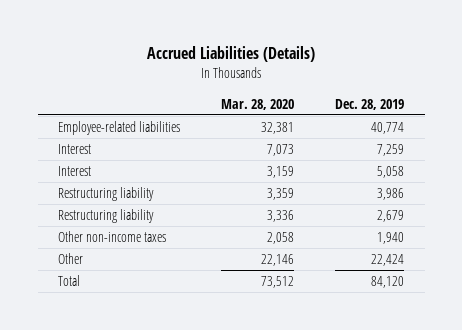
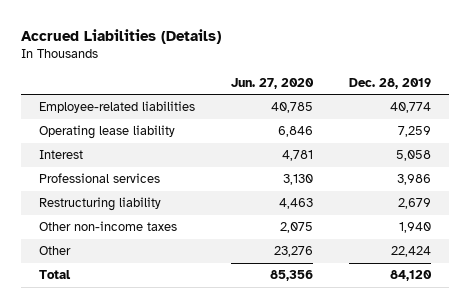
[221,98,295,110] Mar. 28, 2020 -> none
none -> [231,77,315,89] Jun. 27, 2020
[58,144,92,155] Interest -> [39,125,176,140] Operating lease liability
[58,187,155,202] Restructuring liability -> [39,173,161,184] Professional services

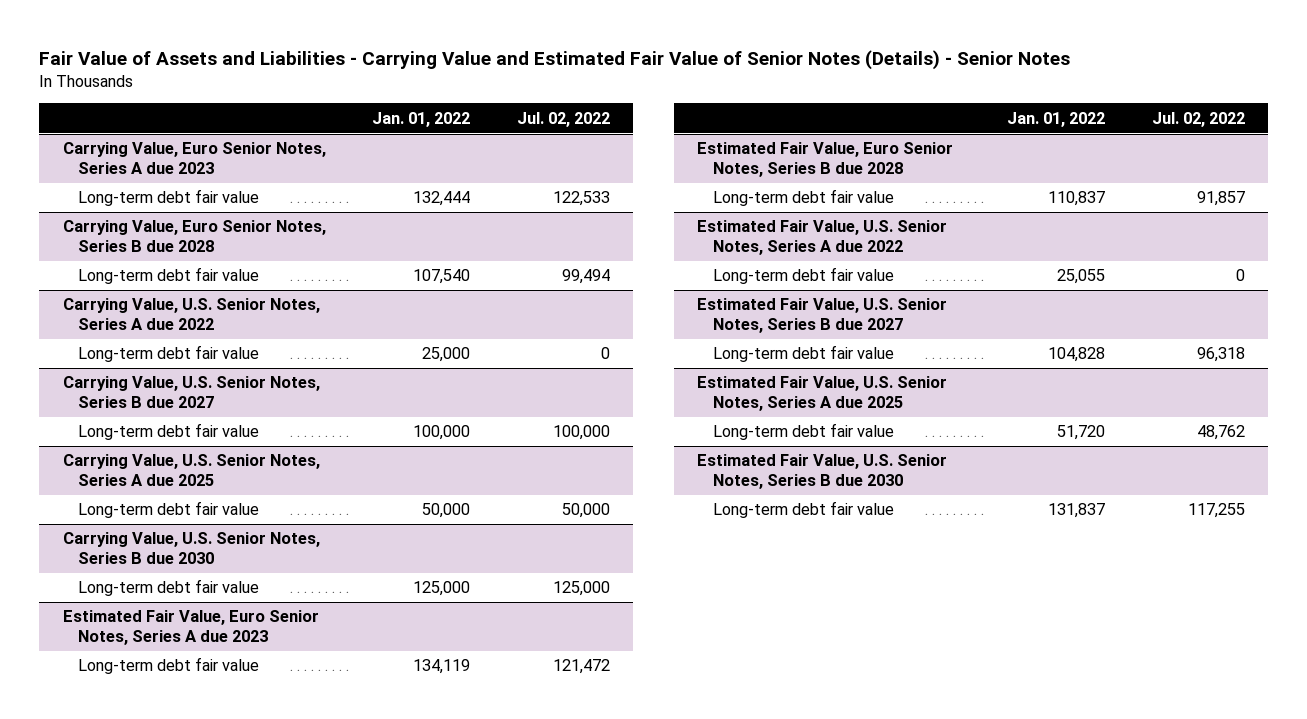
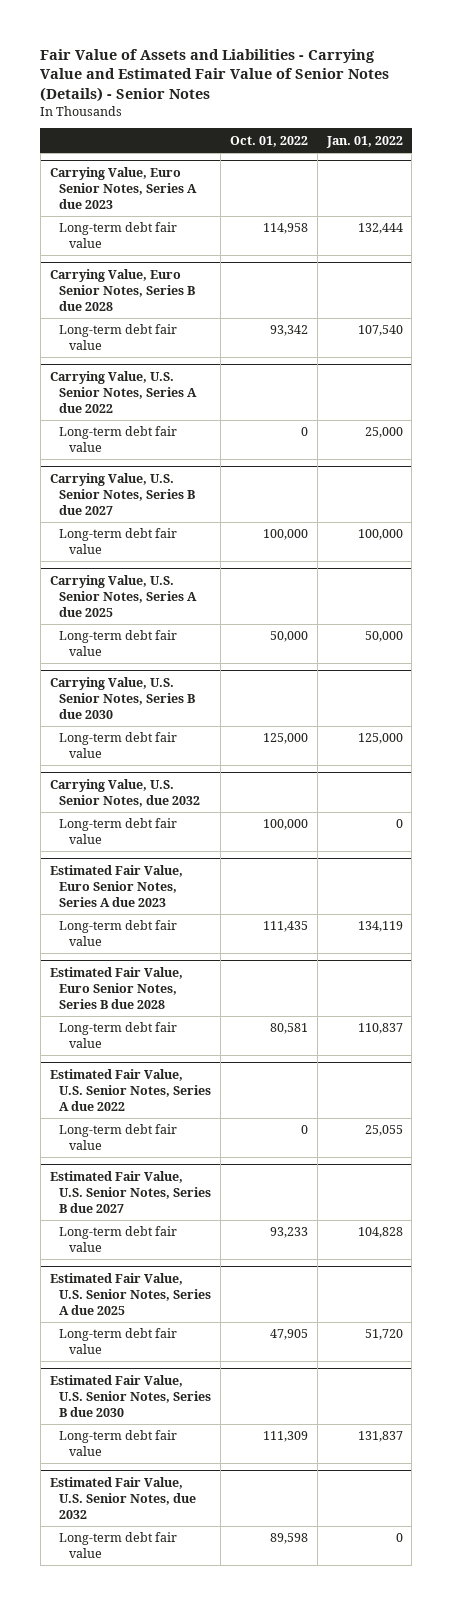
[516,111,610,127] Jul. 02, 2022 -> none
none -> [230,135,309,147] Oct. 01, 2022
none -> [49,779,201,807] Carrying Value, U.S. Senior Notes, due 2032
none -> [59,818,178,845] Long-term debt fair value
none -> [49,1477,197,1519] Estimated Fair Value, U.S. Senior Notes, due 2032
none -> [59,1532,178,1559] Long-term debt fair value

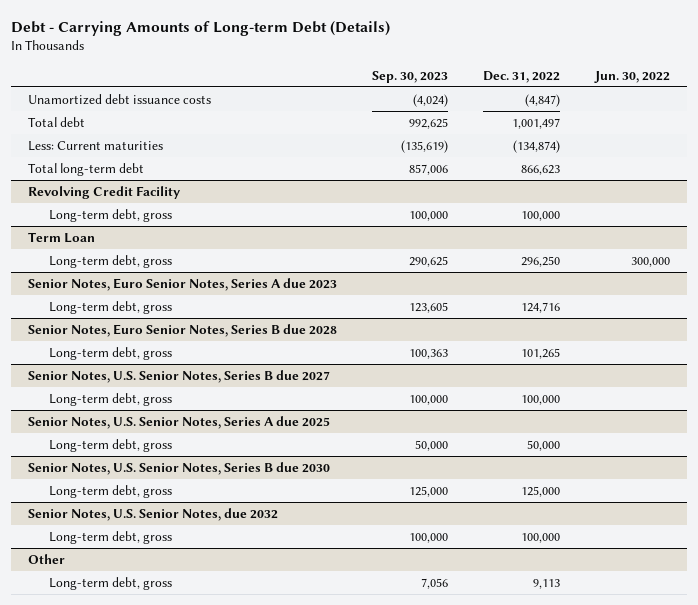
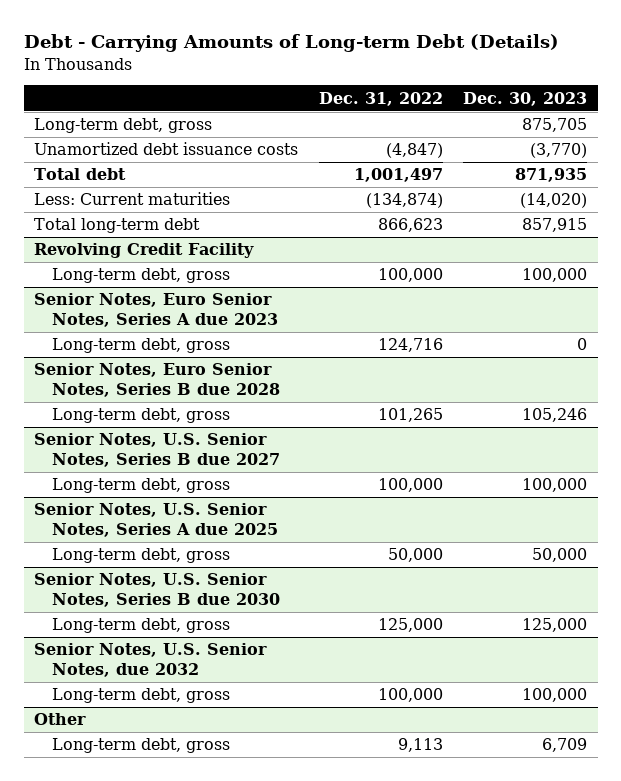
[372,70,449,83] Sep. 30, 2023 -> none
[594,70,671,83] Jun. 30, 2022 -> none
none -> [463,91,588,106] Dec. 30, 2023
none -> [33,118,212,134] Long-term debt, gross
[28,231,96,243] Term Loan -> none
[48,254,172,268] Long-term debt, gross -> none

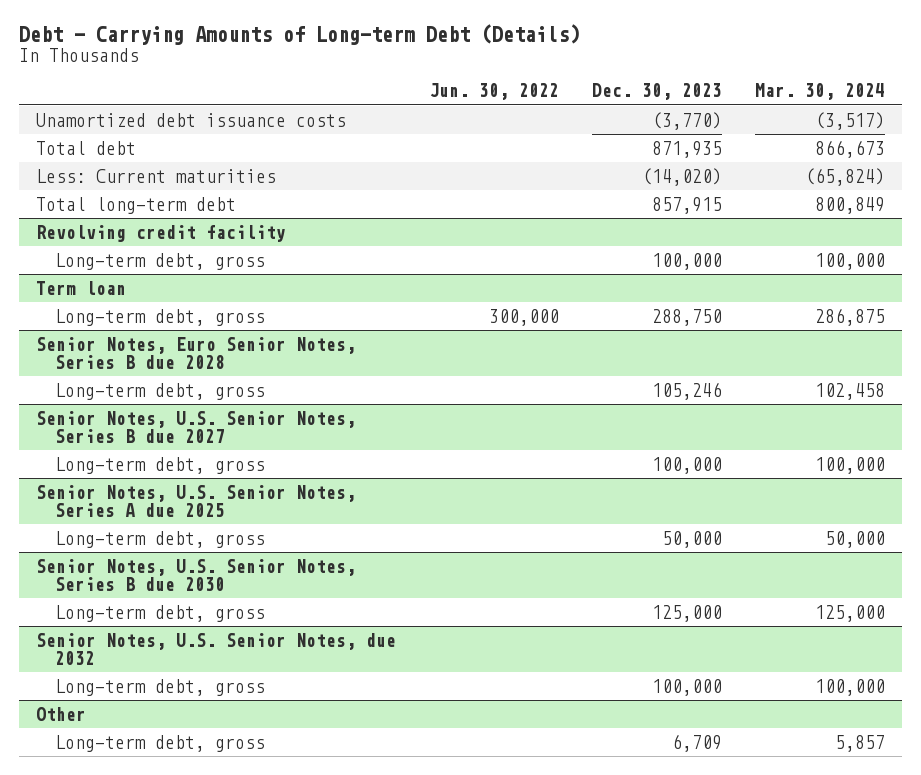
[318,91,443,106] Dec. 31, 2022 -> none
none -> [428,83,559,101] Jun. 30, 2022
none -> [754,83,885,101] Mar. 30, 2024
[33,118,212,134] Long-term debt, gross -> none
[33,243,254,259] Revolving Credit Facility -> [35,224,286,242] Revolving credit facility
[33,293,279,328] Senior Notes, Euro Senior Notes, Series A due 2023 -> none
none -> [35,280,126,295] Term loan
[577,338,588,351] 0 -> [651,308,722,326] 288,750

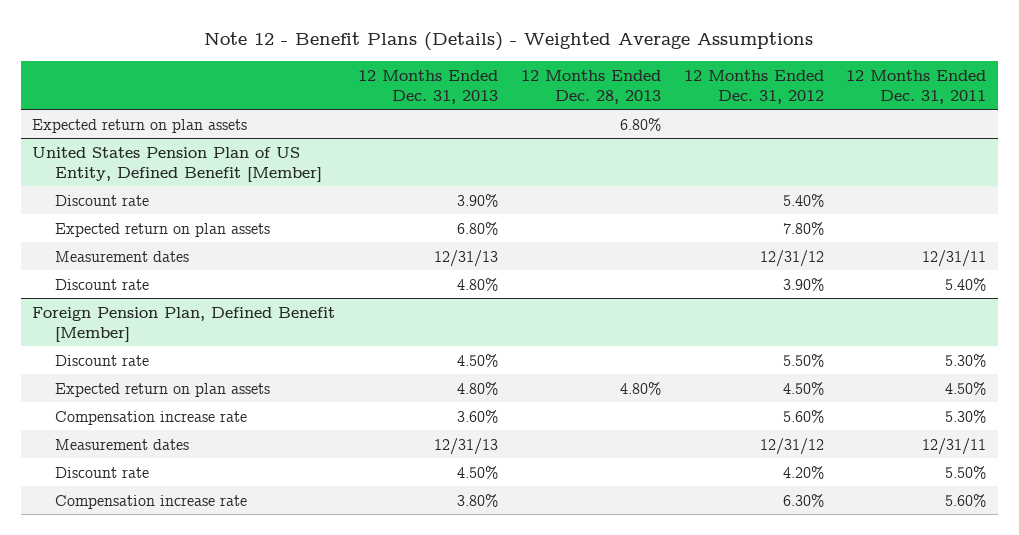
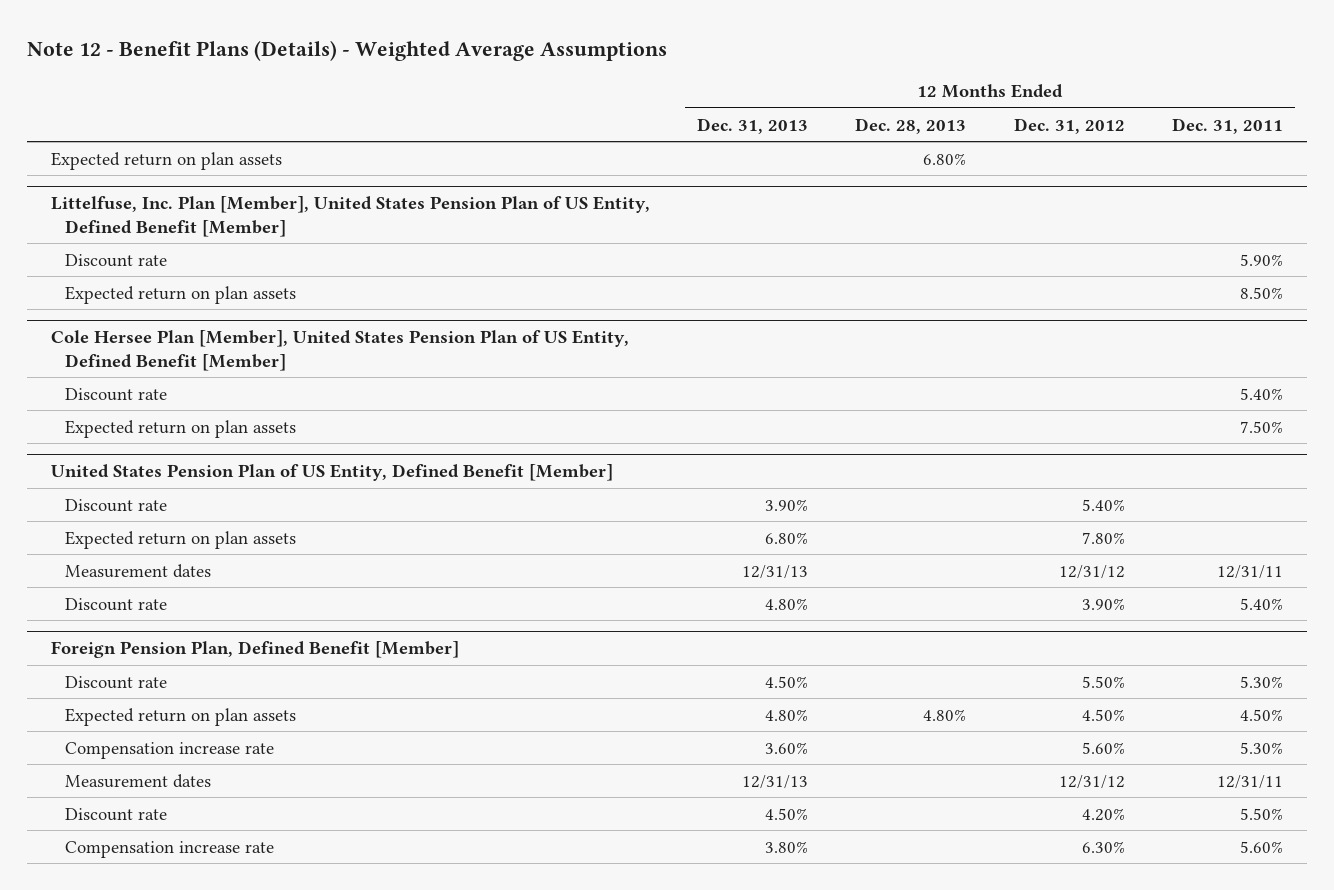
none -> [50,196,650,237] Littelfuse, Inc. Plan [Member], United States Pension Plan of US Entity, Defined Benefit [Member]
none -> [64,253,167,267] Discount rate
none -> [64,285,296,304] Expected return on plan assets
none -> [50,330,629,371] Cole Hersee Plan [Member], United States Pension Plan of US Entity, Defined Benefit [Member]
none -> [64,387,167,401] Discount rate
none -> [64,419,296,438] Expected return on plan assets

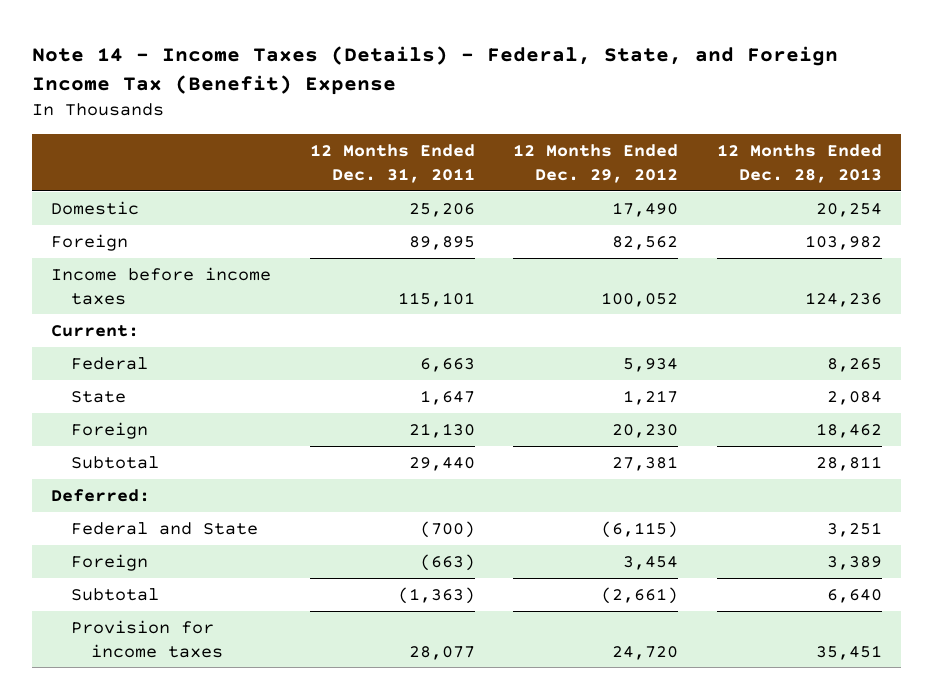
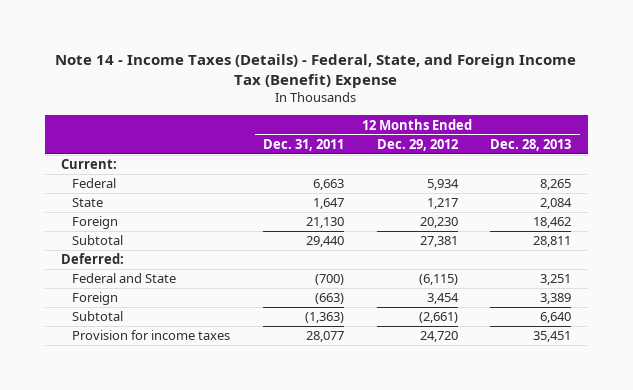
[51,200,140,215] Domestic -> none
[51,233,129,251] Foreign -> none
[51,266,272,305] Income before income taxes -> none

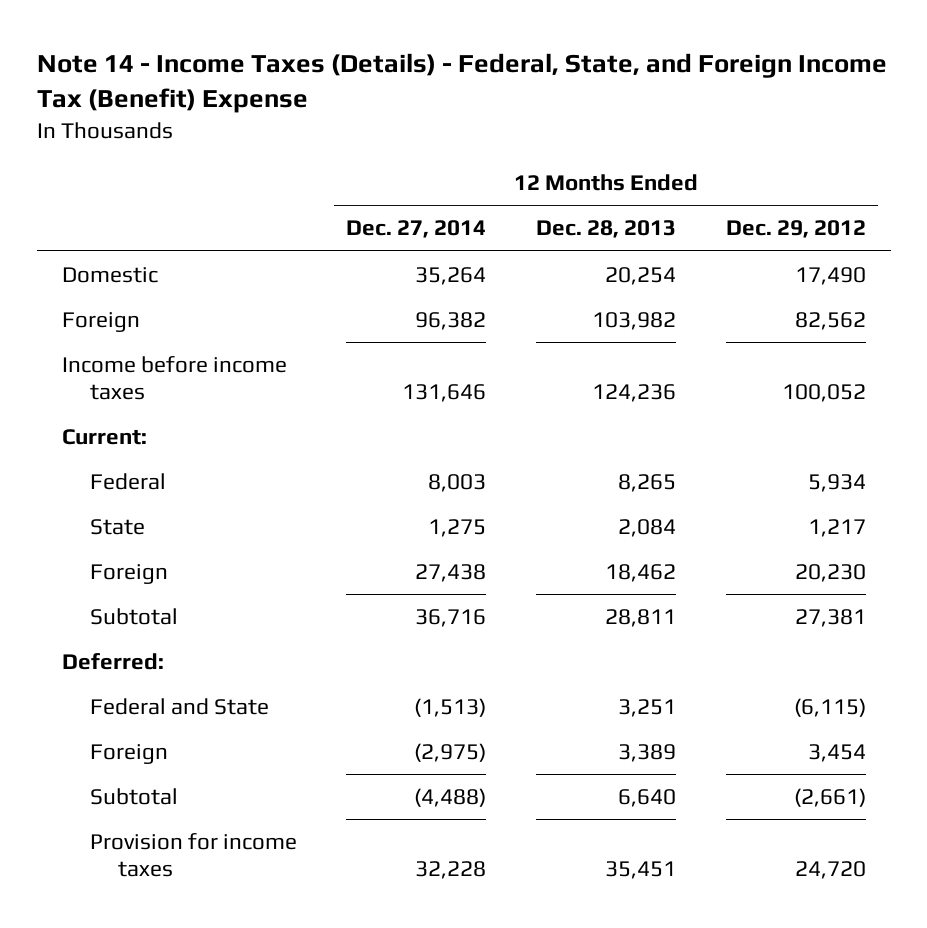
[262,138,344,151] Dec. 31, 2011 -> none
none -> [346,220,487,239] Dec. 27, 2014
none -> [61,266,158,283] Domestic
none -> [61,311,140,332] Foreign
none -> [61,355,287,401] Income before income taxes

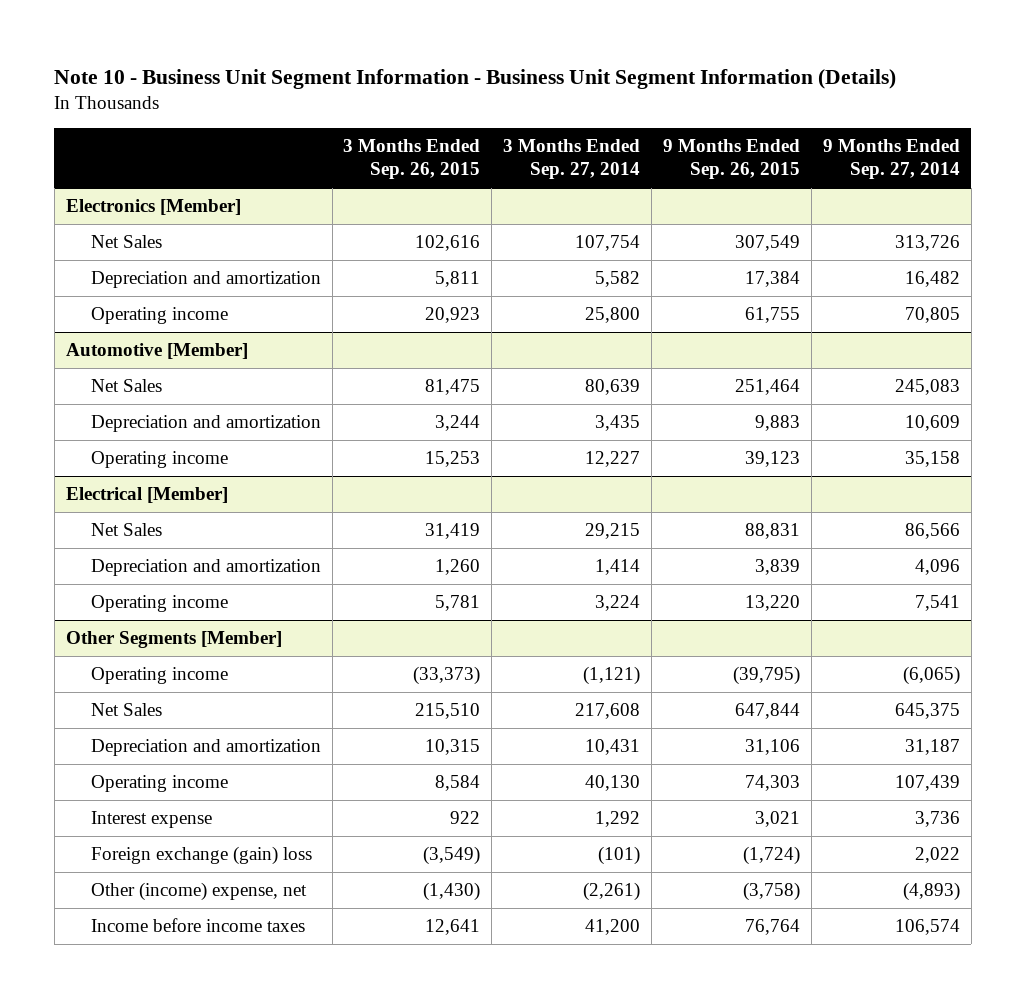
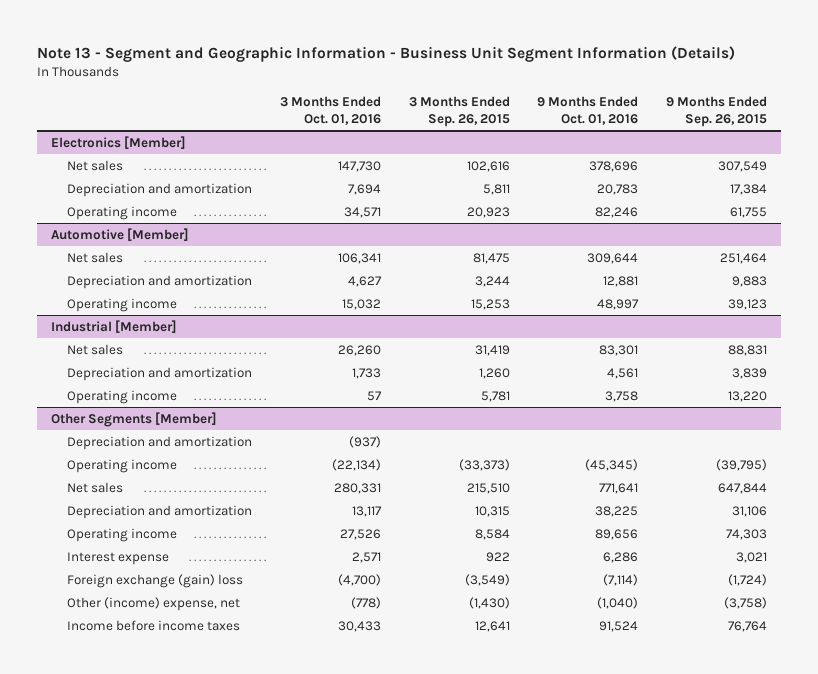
[54,68,897,89] Note 10 - Business Unit Segment Information - Business Unit Segment Information (Details) -> [37,46,736,63] Note 13 - Segment and Geographic Information - Business Unit Segment Information (Details)
[503,139,641,180] 3 Months Ended Sep. 27, 2014 -> none
[822,139,960,180] 9 Months Ended Sep. 27, 2014 -> none
none -> [280,95,382,126] 3 Months Ended Oct. 01, 2016
none -> [537,95,639,126] 9 Months Ended Oct. 01, 2016
[90,235,162,249] Net Sales -> [67,159,124,171] Net sales
[90,379,162,393] Net Sales -> [67,251,124,263] Net sales
[65,487,228,504] Electrical [Member] -> none
none -> [51,319,178,333] Industrial [Member]
[90,523,162,537] Net Sales -> [67,343,124,355] Net sales
none -> [67,435,253,450] Depreciation and amortization
[90,703,162,717] Net Sales -> [67,481,124,493] Net sales

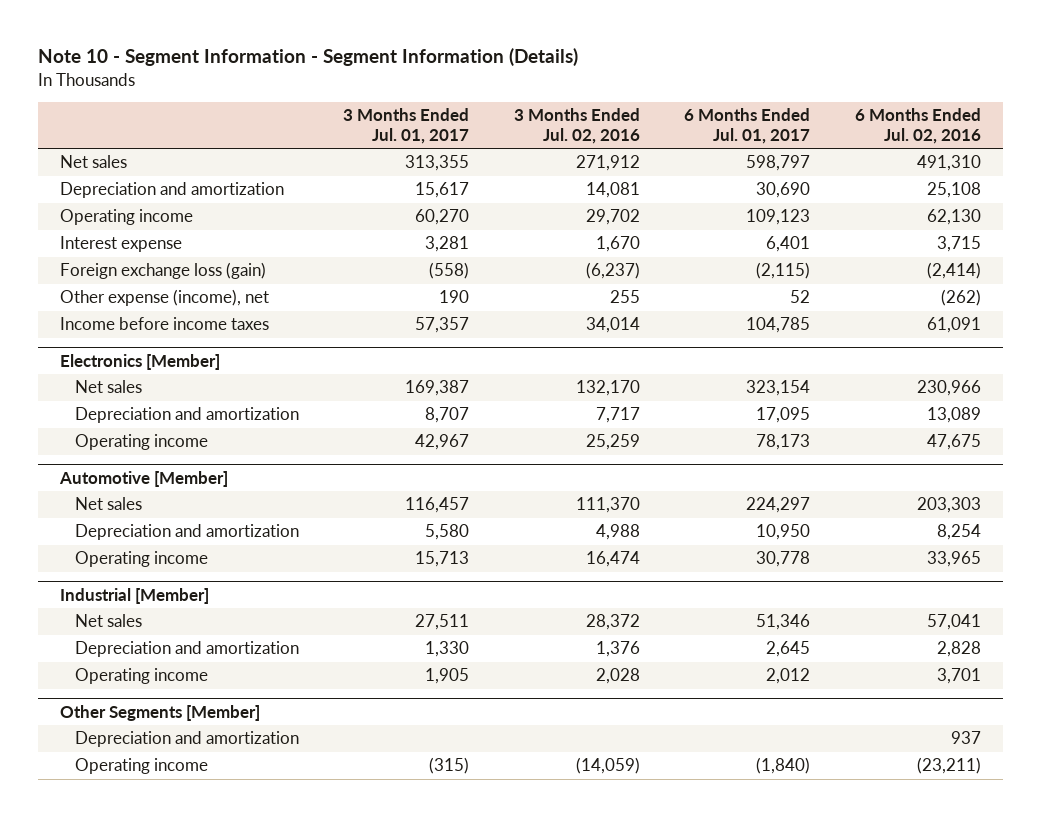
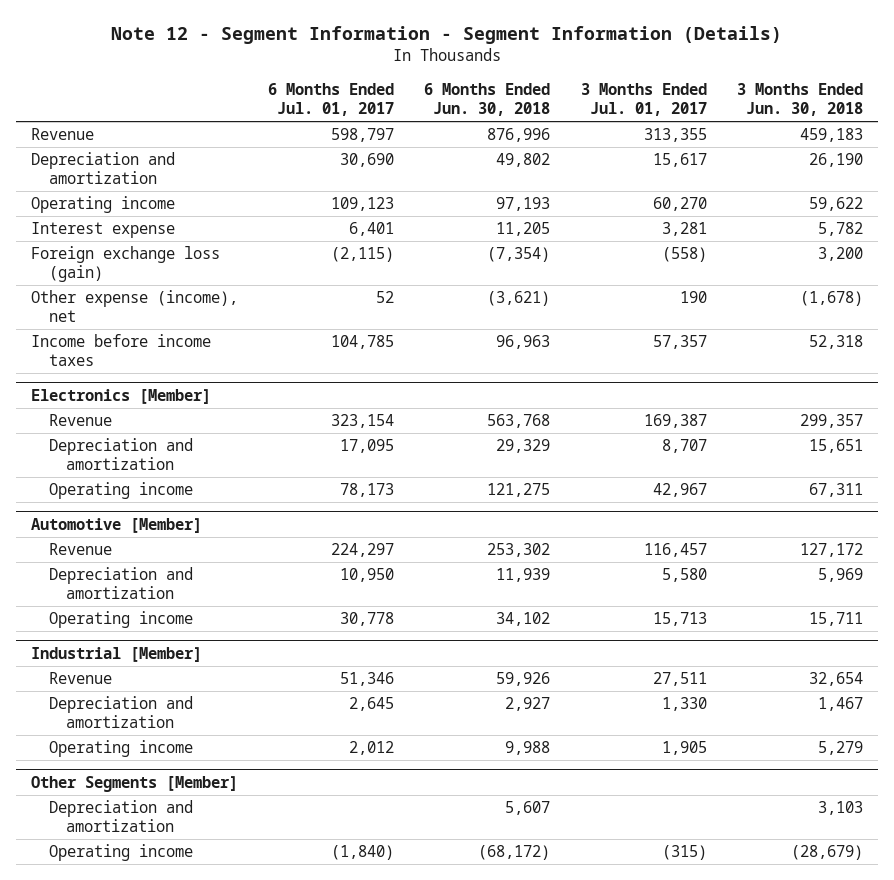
[37,48,578,67] Note 10 - Segment Information - Segment Information (Details) -> [110,26,782,45] Note 12 - Segment Information - Segment Information (Details)
[513,108,640,144] 3 Months Ended Jul. 02, 2016 -> none
[854,108,981,144] 6 Months Ended Jul. 02, 2016 -> none
none -> [424,82,551,116] 6 Months Ended Jun. 30, 2018
none -> [736,82,863,116] 3 Months Ended Jun. 30, 2018
[60,155,128,169] Net sales -> [31,128,95,141] Revenue
[74,380,142,394] Net sales -> [48,414,112,427] Revenue
[74,497,142,511] Net sales -> [48,543,112,556] Revenue
[74,614,142,628] Net sales -> [48,672,112,685] Revenue

